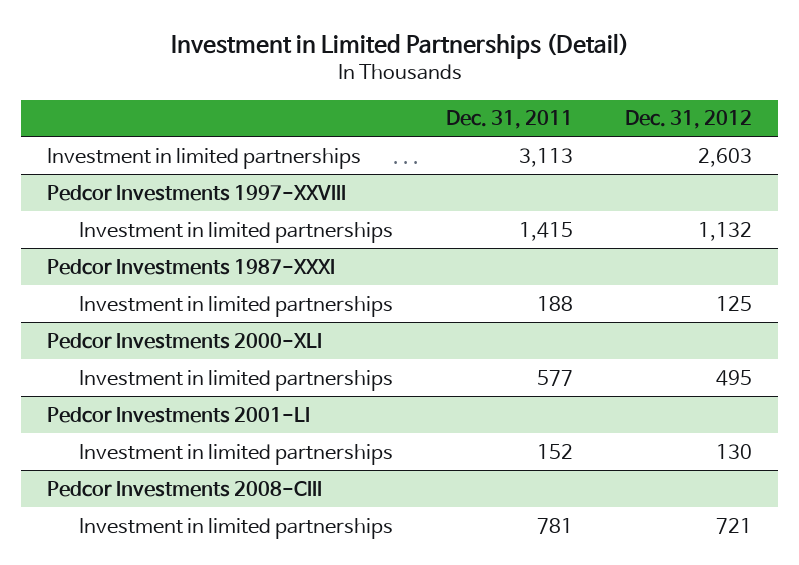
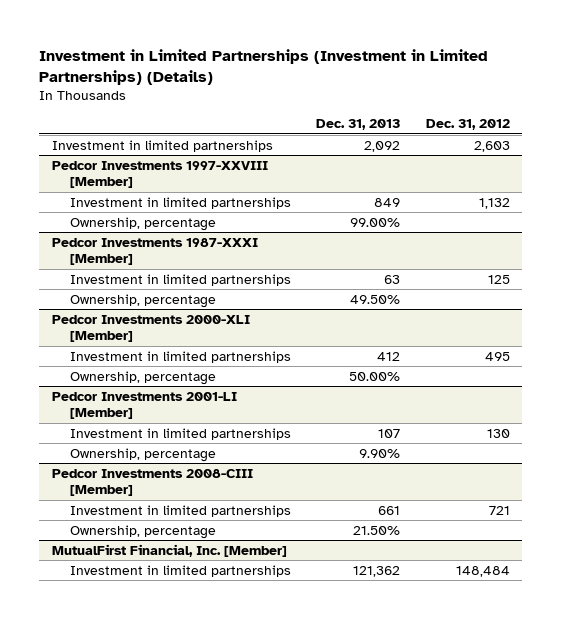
[170,33,629,60] Investment in Limited Partnerships (Detail) -> [39,48,489,85] Investment in Limited Partnerships (Investment in Limited Partnerships) (Details)
[445,110,573,130] Dec. 31, 2011 -> none
none -> [316,119,401,131] Dec. 31, 2013
[47,184,347,201] Pedcor Investments 1997-XXVIII -> [52,160,269,189] Pedcor Investments 1997-XXVIII [Member]
none -> [70,216,217,231] Ownership, percentage
[47,258,336,275] Pedcor Investments 1987-XXXI -> [52,237,259,266] Pedcor Investments 1987-XXXI [Member]
none -> [70,293,217,308] Ownership, percentage
[47,332,323,349] Pedcor Investments 2000-XLI -> [52,314,251,343] Pedcor Investments 2000-XLI [Member]
none -> [70,370,217,385] Ownership, percentage
[47,406,311,423] Pedcor Investments 2001-LI -> [52,391,238,420] Pedcor Investments 2001-LI [Member]
none -> [70,447,217,462] Ownership, percentage
[47,480,323,497] Pedcor Investments 2008-CIII -> [52,468,254,497] Pedcor Investments 2008-CIII [Member]
none -> [70,524,217,539] Ownership, percentage
none -> [52,543,288,557] MutualFirst Financial, Inc. [Member]
none -> [70,564,292,577] Investment in limited partnerships

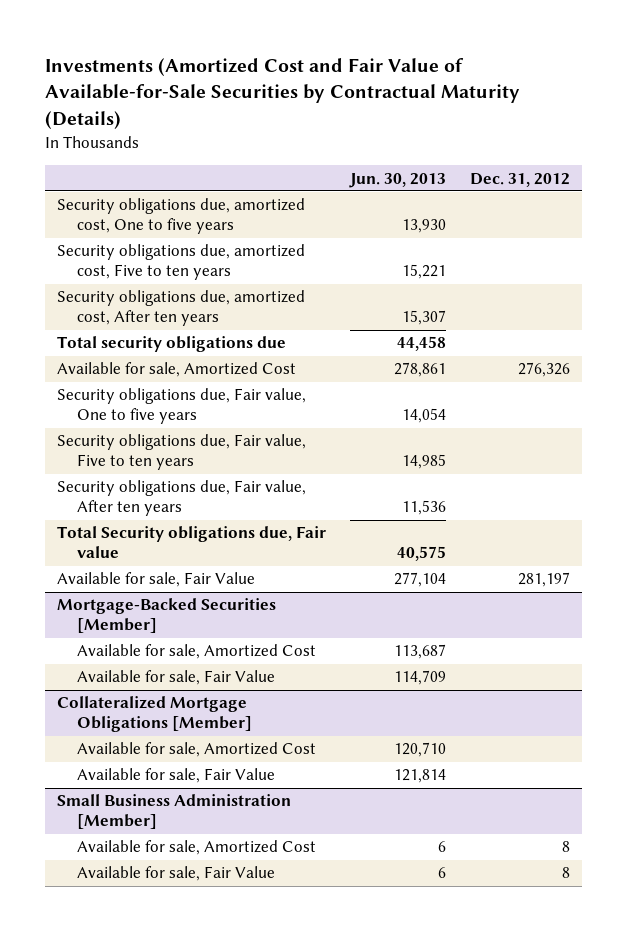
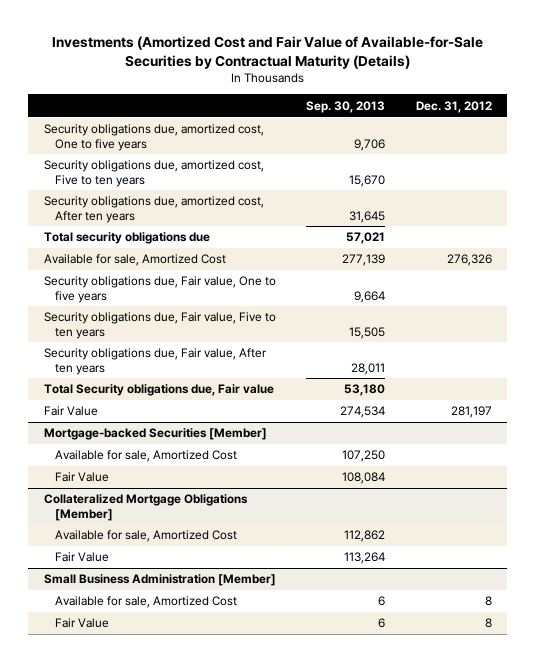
[349,172,447,188] Jun. 30, 2013 -> none
none -> [306,100,386,113] Sep. 30, 2013
[57,572,256,588] Available for sale, Fair Value -> [43,406,98,417] Fair Value
[57,598,277,634] Mortgage-Backed Securities [Member] -> [43,428,267,441] Mortgage-backed Securities [Member]
[76,670,275,686] Available for sale, Fair Value -> none
none -> [54,472,109,483] Fair Value
[76,768,275,784] Available for sale, Fair Value -> none
none -> [54,552,109,563] Fair Value
[76,866,275,882] Available for sale, Fair Value -> none
none -> [54,618,109,629] Fair Value

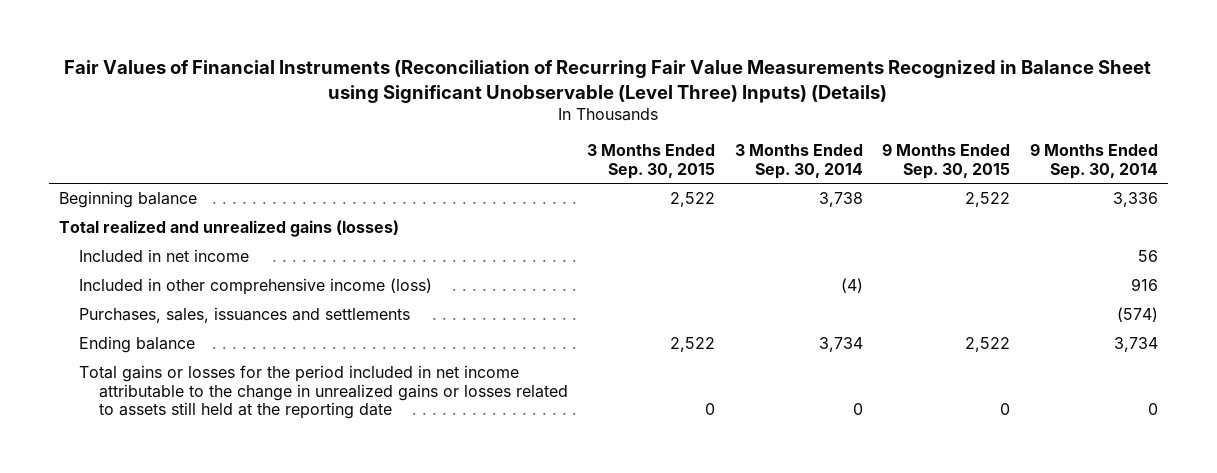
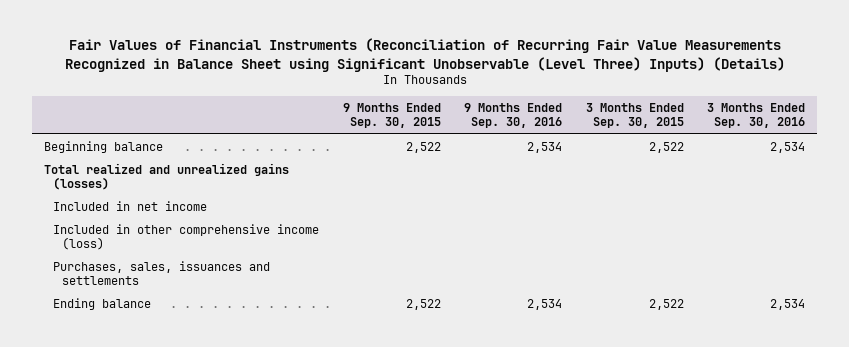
[734,144,863,179] 3 Months Ended Sep. 30, 2014 -> none
[1029,143,1158,179] 9 Months Ended Sep. 30, 2014 -> none
none -> [464,103,563,129] 9 Months Ended Sep. 30, 2016
none -> [707,103,806,129] 3 Months Ended Sep. 30, 2016
[78,365,568,420] Total gains or losses for the period included in net income attributable to the change in unrealized gains or losses related to assets still held at the reporting date -> none

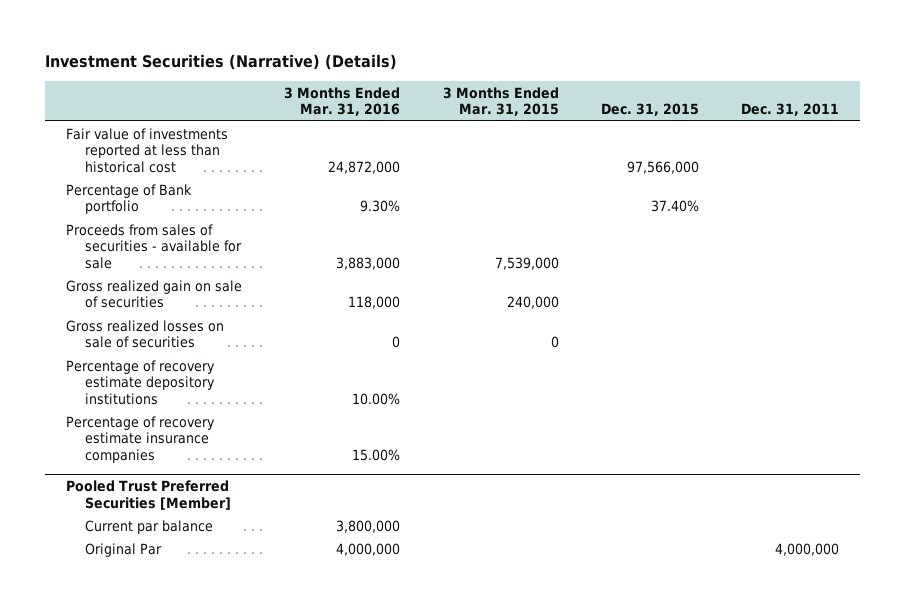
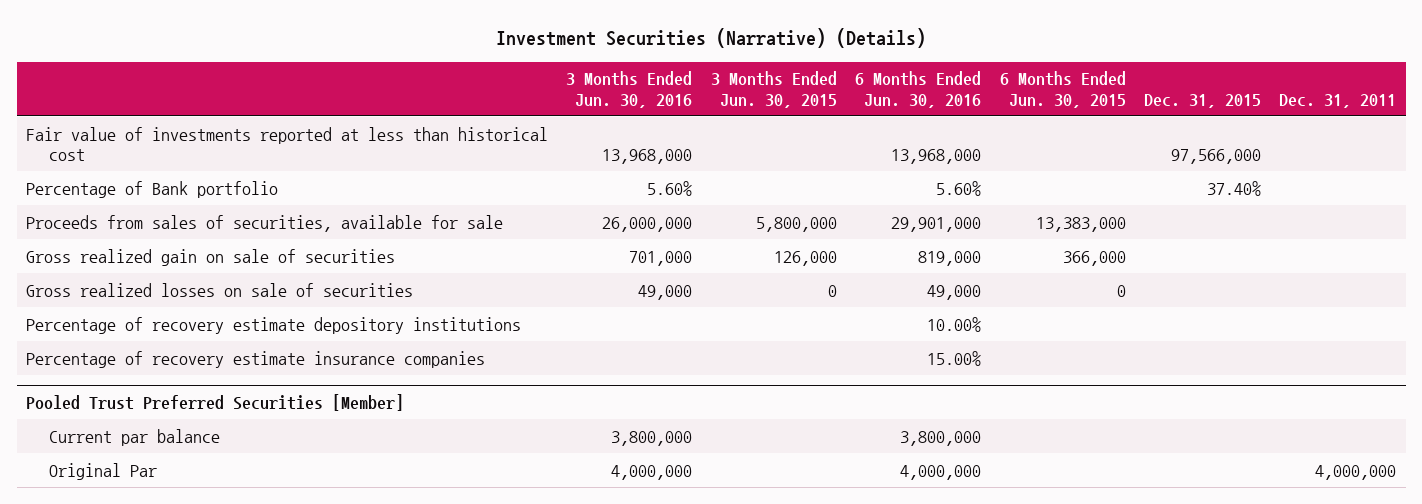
[284,86,401,117] 3 Months Ended Mar. 31, 2016 -> none
[442,86,559,117] 3 Months Ended Mar. 31, 2015 -> none
none -> [566,71,693,108] 3 Months Ended Jun. 30, 2016
none -> [710,71,837,108] 3 Months Ended Jun. 30, 2015
none -> [855,71,982,108] 6 Months Ended Jun. 30, 2016
none -> [999,71,1126,108] 6 Months Ended Jun. 30, 2015
[66,223,242,269] Proceeds from sales of securities - available for sale -> [25,214,503,232] Proceeds from sales of securities, available for sale

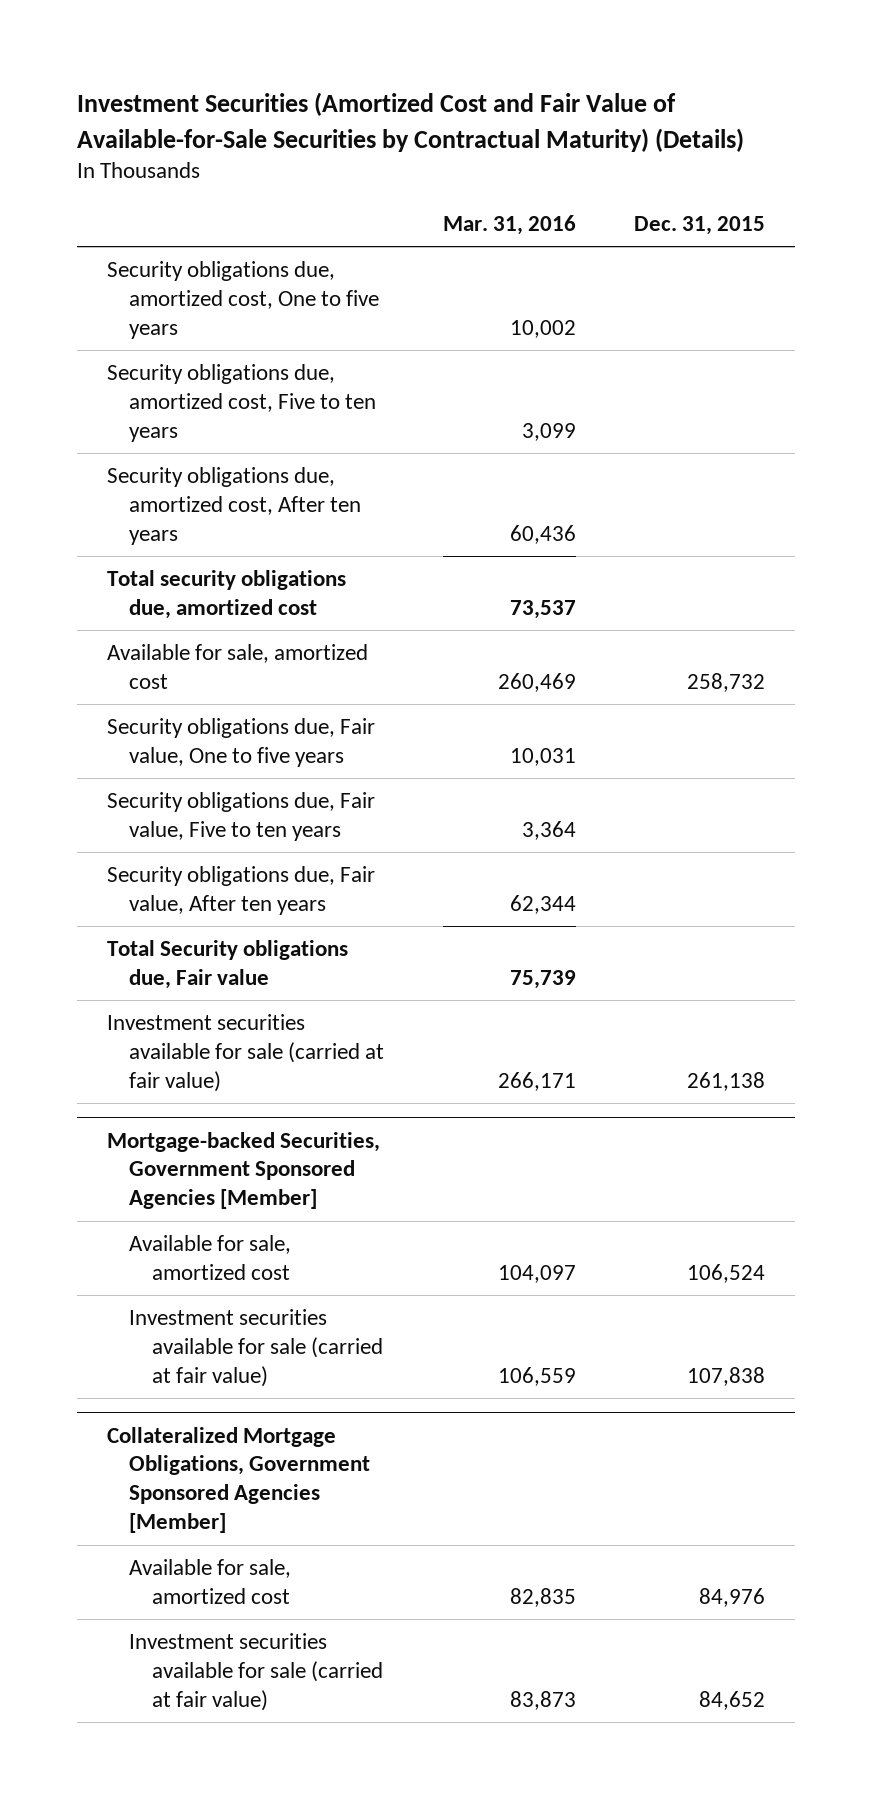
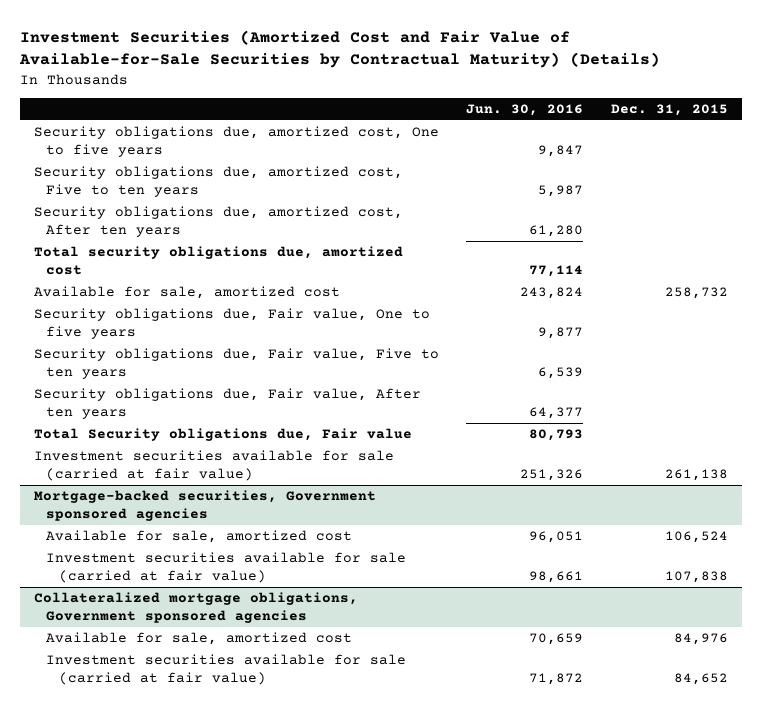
[442,215,576,236] Mar. 31, 2016 -> none
none -> [466,104,584,117] Jun. 30, 2016
[106,1131,380,1210] Mortgage-backed Securities, Government Sponsored Agencies [Member] -> [33,490,376,522] Mortgage-backed securities, Government sponsored agencies
[106,1426,371,1534] Collateralized Mortgage Obligations, Government Sponsored Agencies [Member] -> [33,592,358,624] Collateralized mortgage obligations, Government sponsored agencies

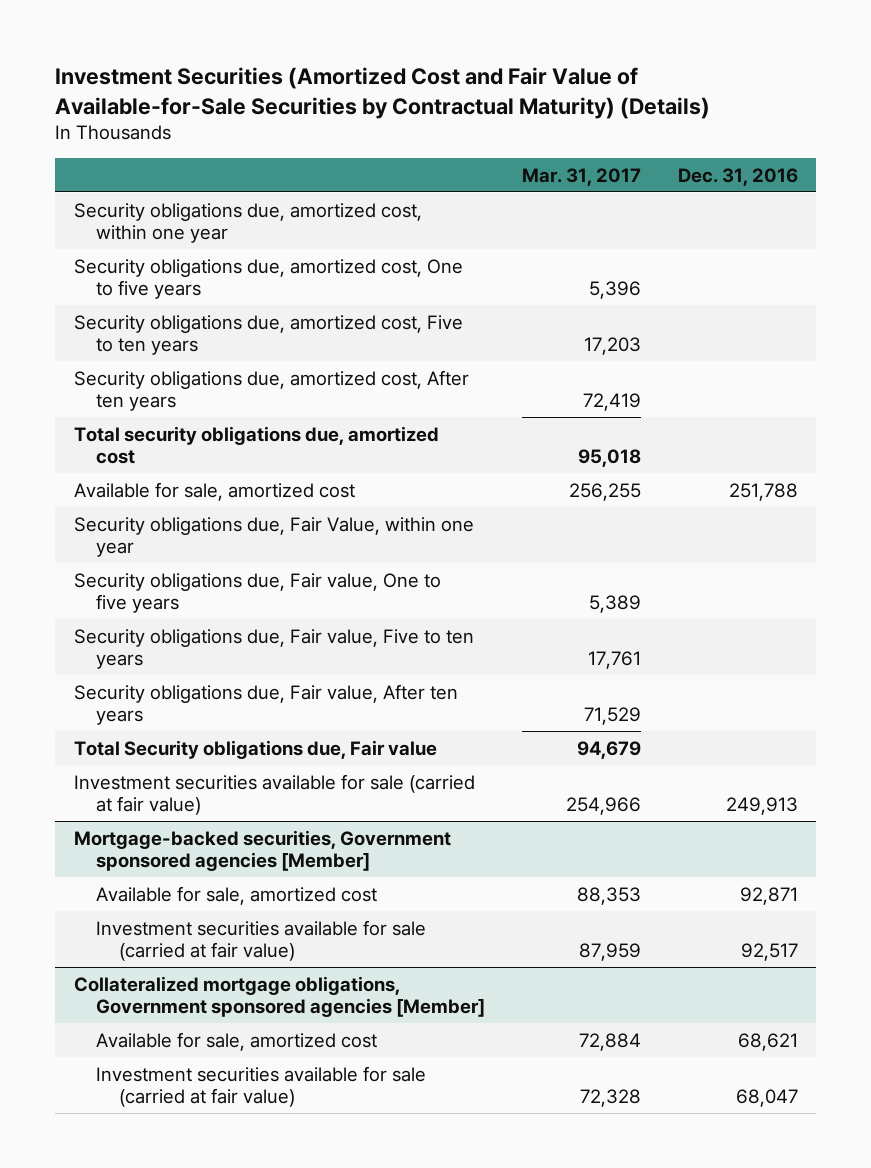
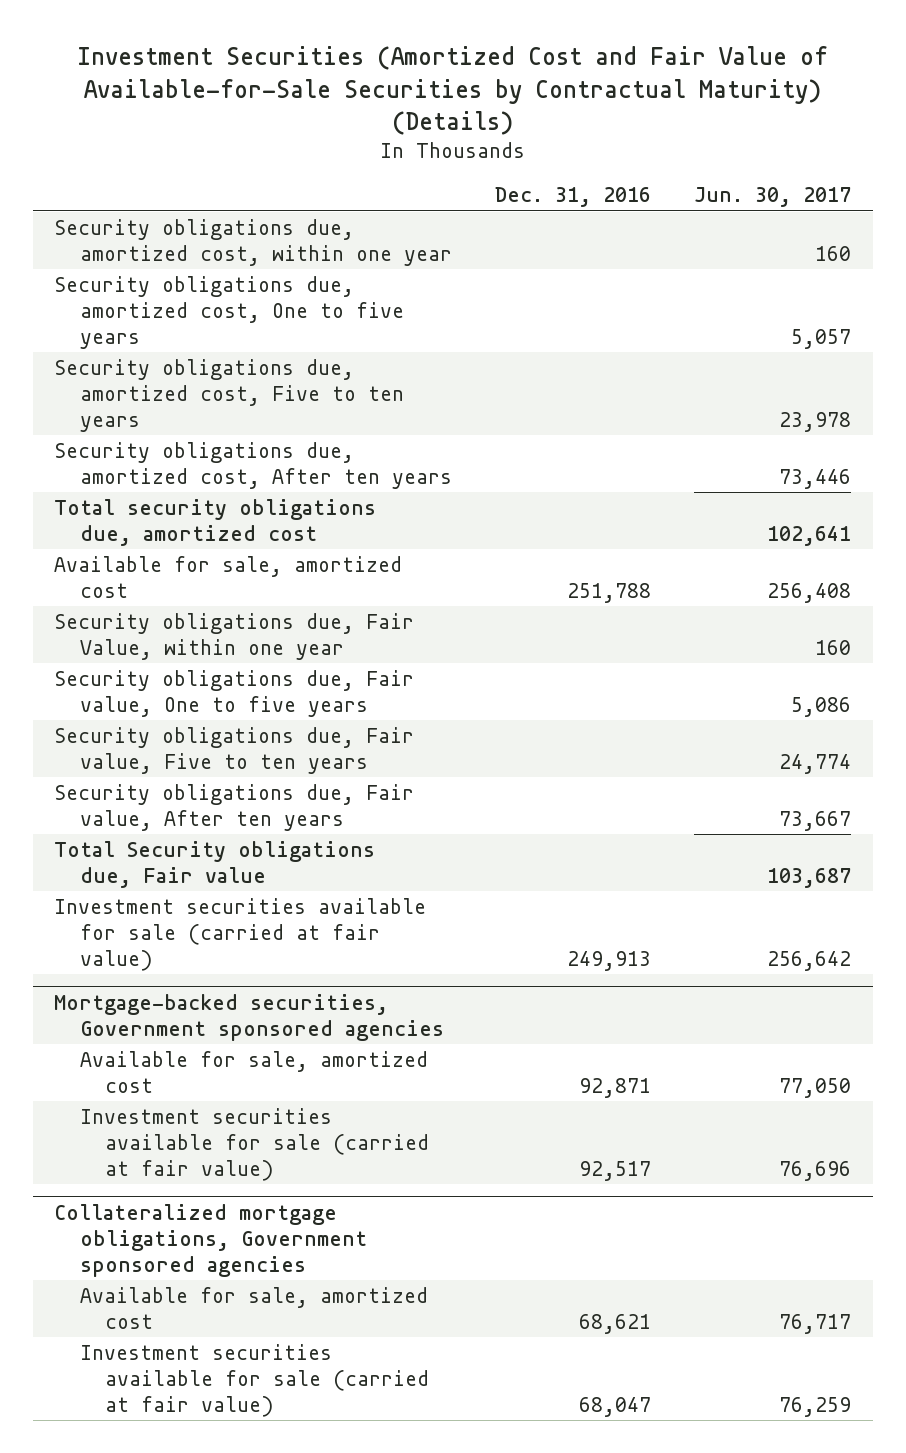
[521,167,641,186] Mar. 31, 2017 -> none
none -> [694,187,852,208] Jun. 30, 2017
[73,829,451,872] Mortgage-backed securities, Government sponsored agencies [Member] -> [54,993,444,1041] Mortgage-backed securities, Government sponsored agencies
[73,975,486,1018] Collateralized mortgage obligations, Government sponsored agencies [Member] -> [54,1203,367,1277] Collateralized mortgage obligations, Government sponsored agencies

